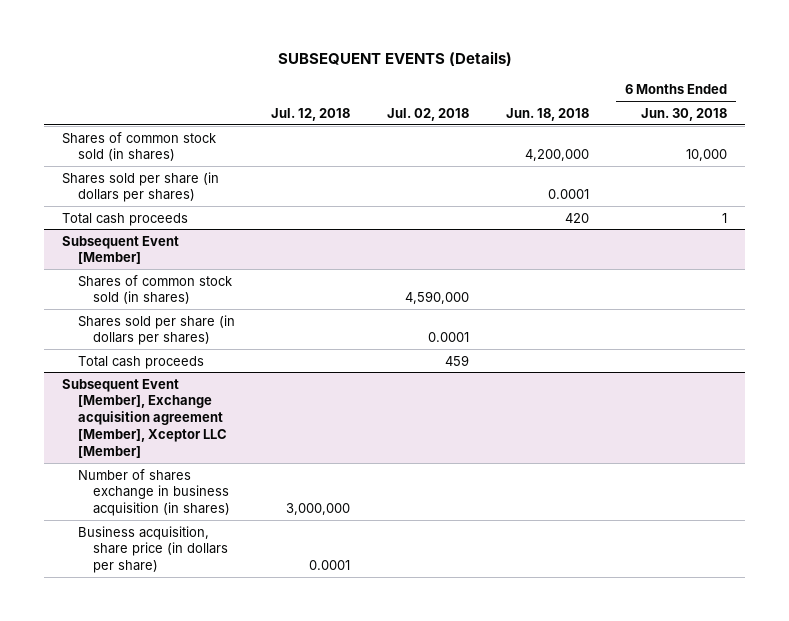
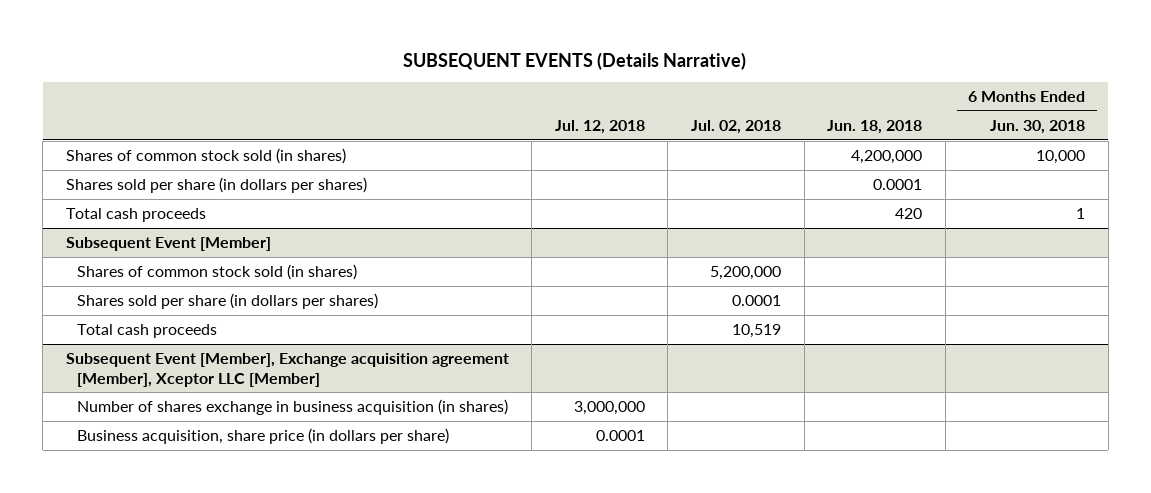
[277,51,512,67] SUBSEQUENT EVENTS (Details) -> [403,51,747,70] SUBSEQUENT EVENTS (Details Narrative)
[404,291,469,305] 4,590,000 -> [709,265,781,280] 5,200,000
[444,354,469,366] 459 -> [731,323,781,338] 10,519

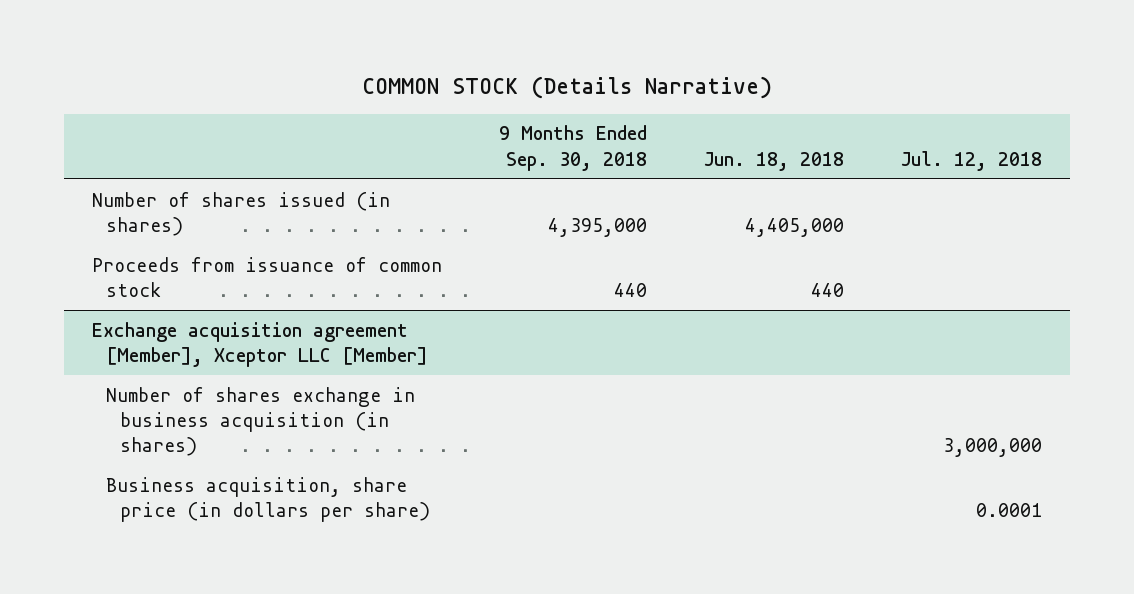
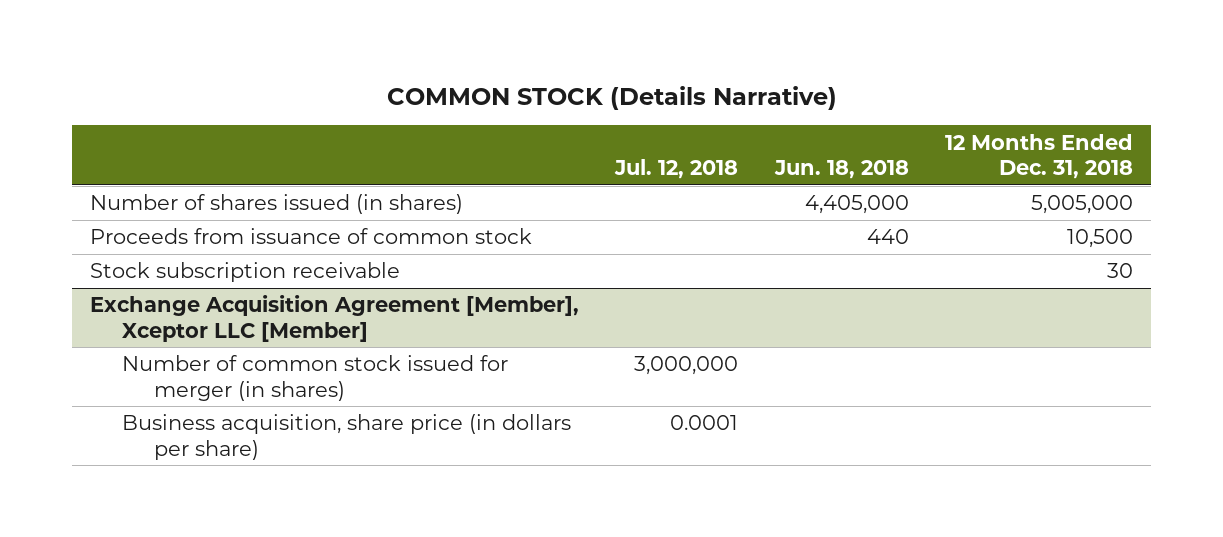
[499,125,648,171] 9 Months Ended Sep. 30, 2018 -> none
none -> [944,133,1133,179] 12 Months Ended Dec. 31, 2018
[106,386,416,457] Number of shares exchange in business acquisition (in shares) -> none
none -> [90,262,401,283] Stock subscription receivable
[92,321,429,367] Exchange acquisition agreement [Member], Xceptor LLC [Member] -> [90,295,580,342] Exchange Acquisition Agreement [Member], Xceptor LLC [Member]
none -> [121,355,508,401] Number of common stock issued for merger (in shares)

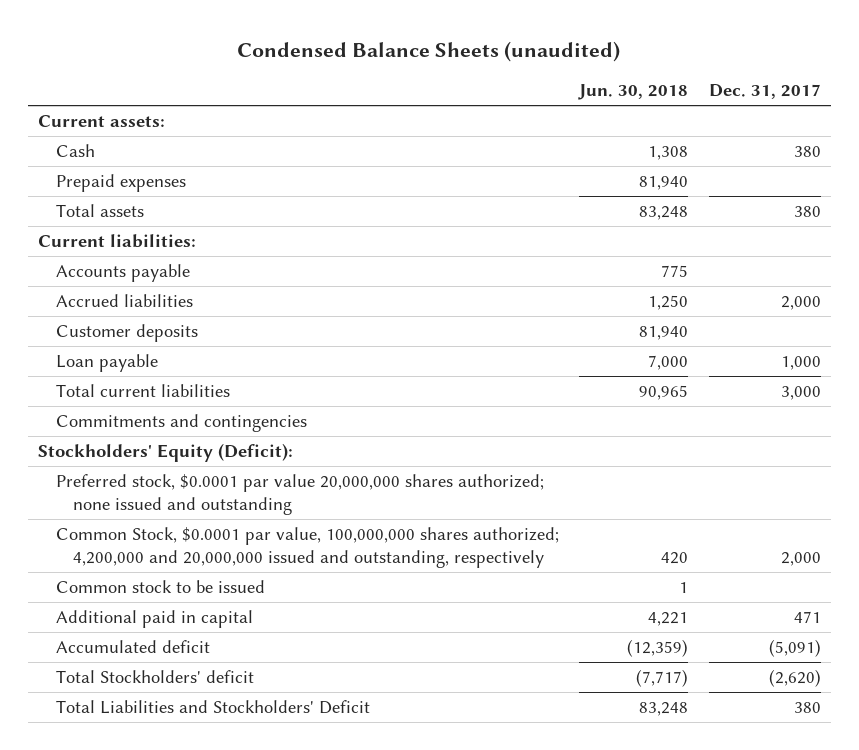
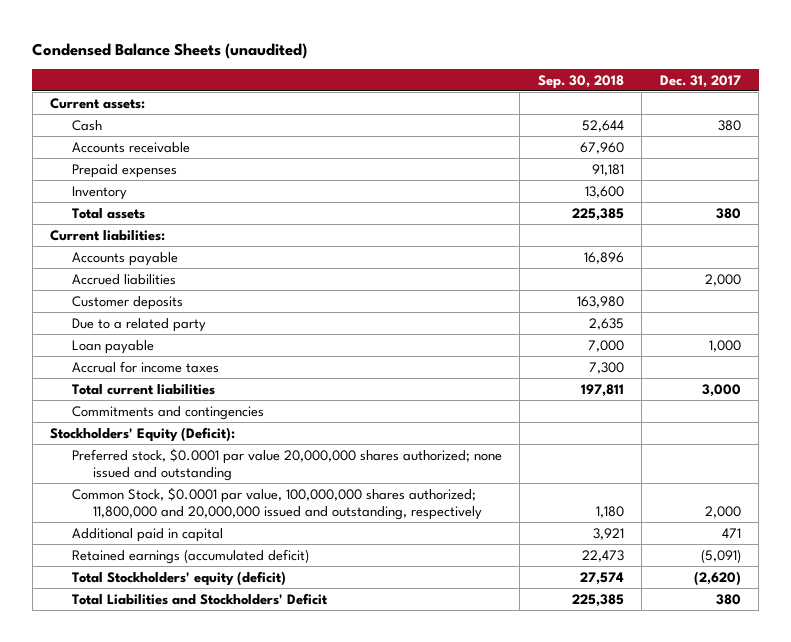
[578,84,689,101] Jun. 30, 2018 -> none
none -> [537,74,624,89] Sep. 30, 2018
none -> [71,141,190,153] Accounts receivable
none -> [71,185,127,200] Inventory
none -> [71,317,206,332] Due to a related party
none -> [71,360,219,373] Accrual for income taxes
[55,580,265,594] Common stock to be issued -> none
[55,527,559,569] Common Stock, $0.0001 par value, 100,000,000 shares authorized; 4,200,000 and 20,000,000 issued and outstanding, respectively -> [71,486,483,520] Common Stock, $0.0001 par value, 100,000,000 shares authorized; 11,800,000 and 20,000,000 issued and outstanding, respectively
[55,640,210,654] Accumulated deficit -> [71,548,309,564] Retained earnings (accumulated deficit)
[55,670,254,684] Total Stockholders' deficit -> [71,570,286,586] Total Stockholders' equity (deficit)

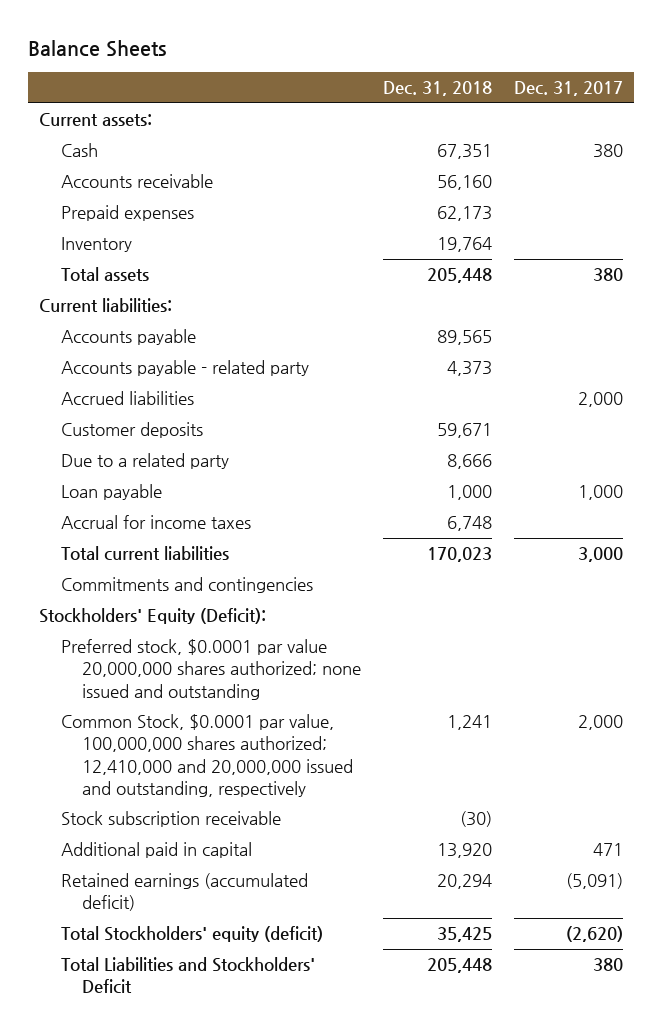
[32,42,308,59] Condensed Balance Sheets (unaudited) -> [28,39,167,57] Balance Sheets
[537,74,624,89] Sep. 30, 2018 -> none
none -> [383,81,493,97] Dec. 31, 2018
none -> [60,360,309,377] Accounts payable - related party
[71,486,483,520] Common Stock, $0.0001 par value, 100,000,000 shares authorized; 11,800,000 and 20,000,000 issued and outstanding, respectively -> [60,714,354,797] Common Stock, $0.0001 par value, 100,000,000 shares authorized; 12,410,000 and 20,000,000 issued and outstanding, respectively
none -> [60,811,281,828] Stock subscription receivable

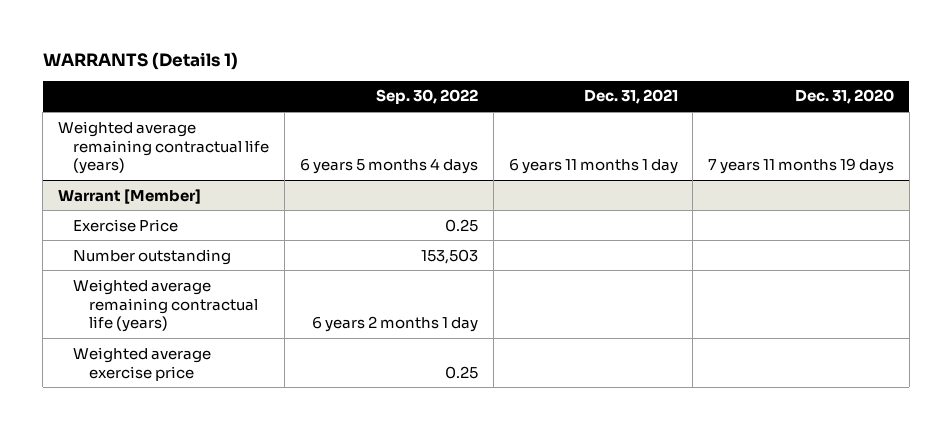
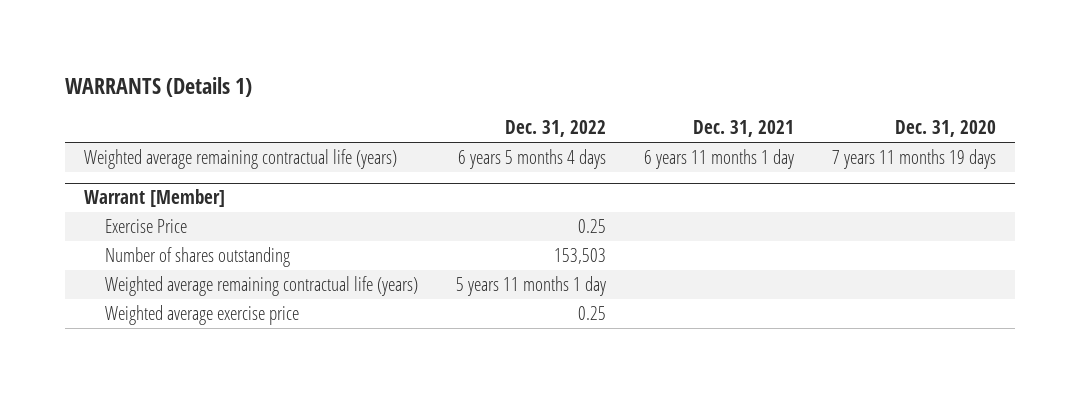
[375,89,478,105] Sep. 30, 2022 -> none
none -> [505,120,607,138] Dec. 31, 2022
[73,248,232,265] Number outstanding -> [105,247,291,268] Number of shares outstanding

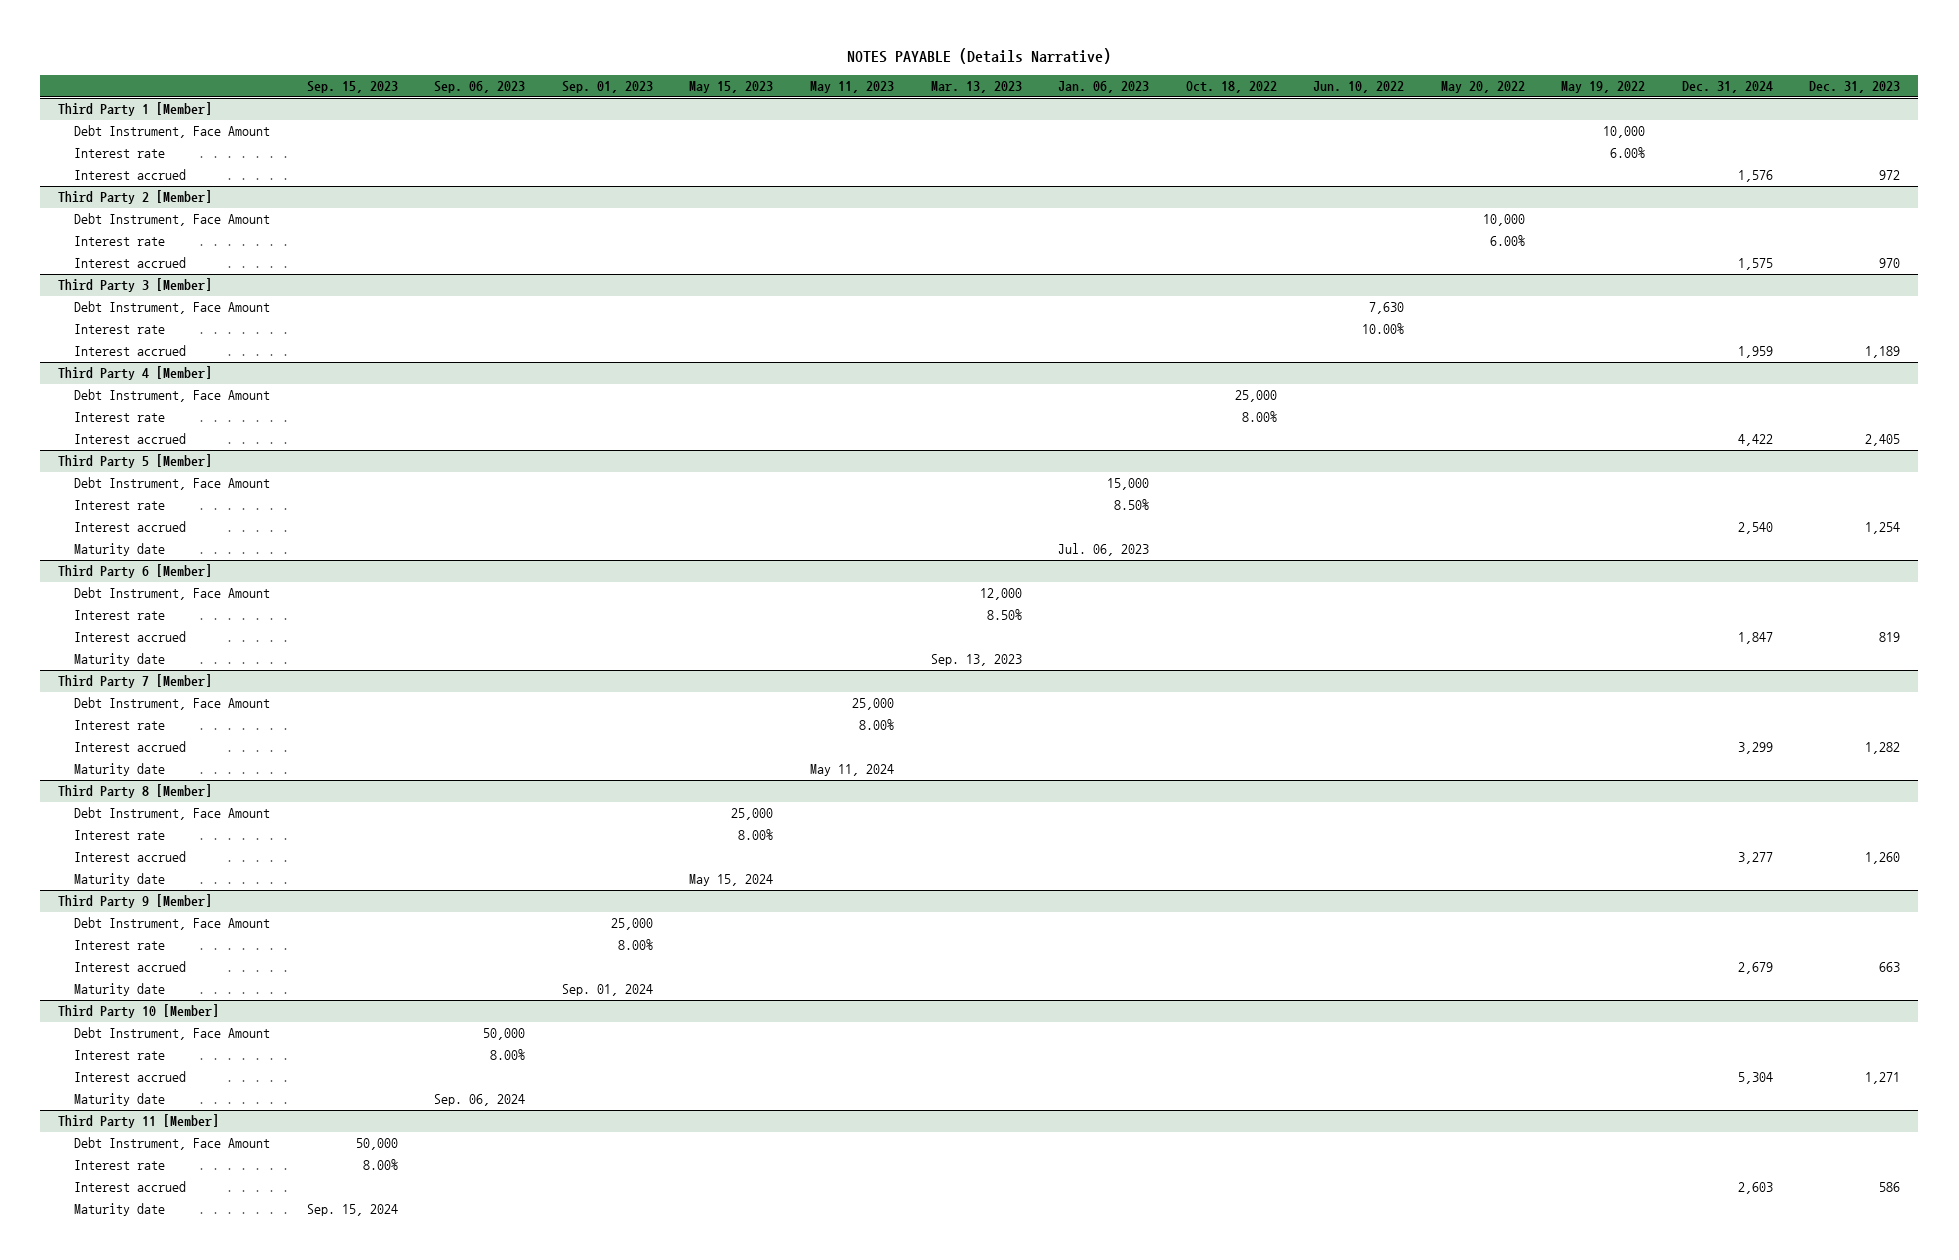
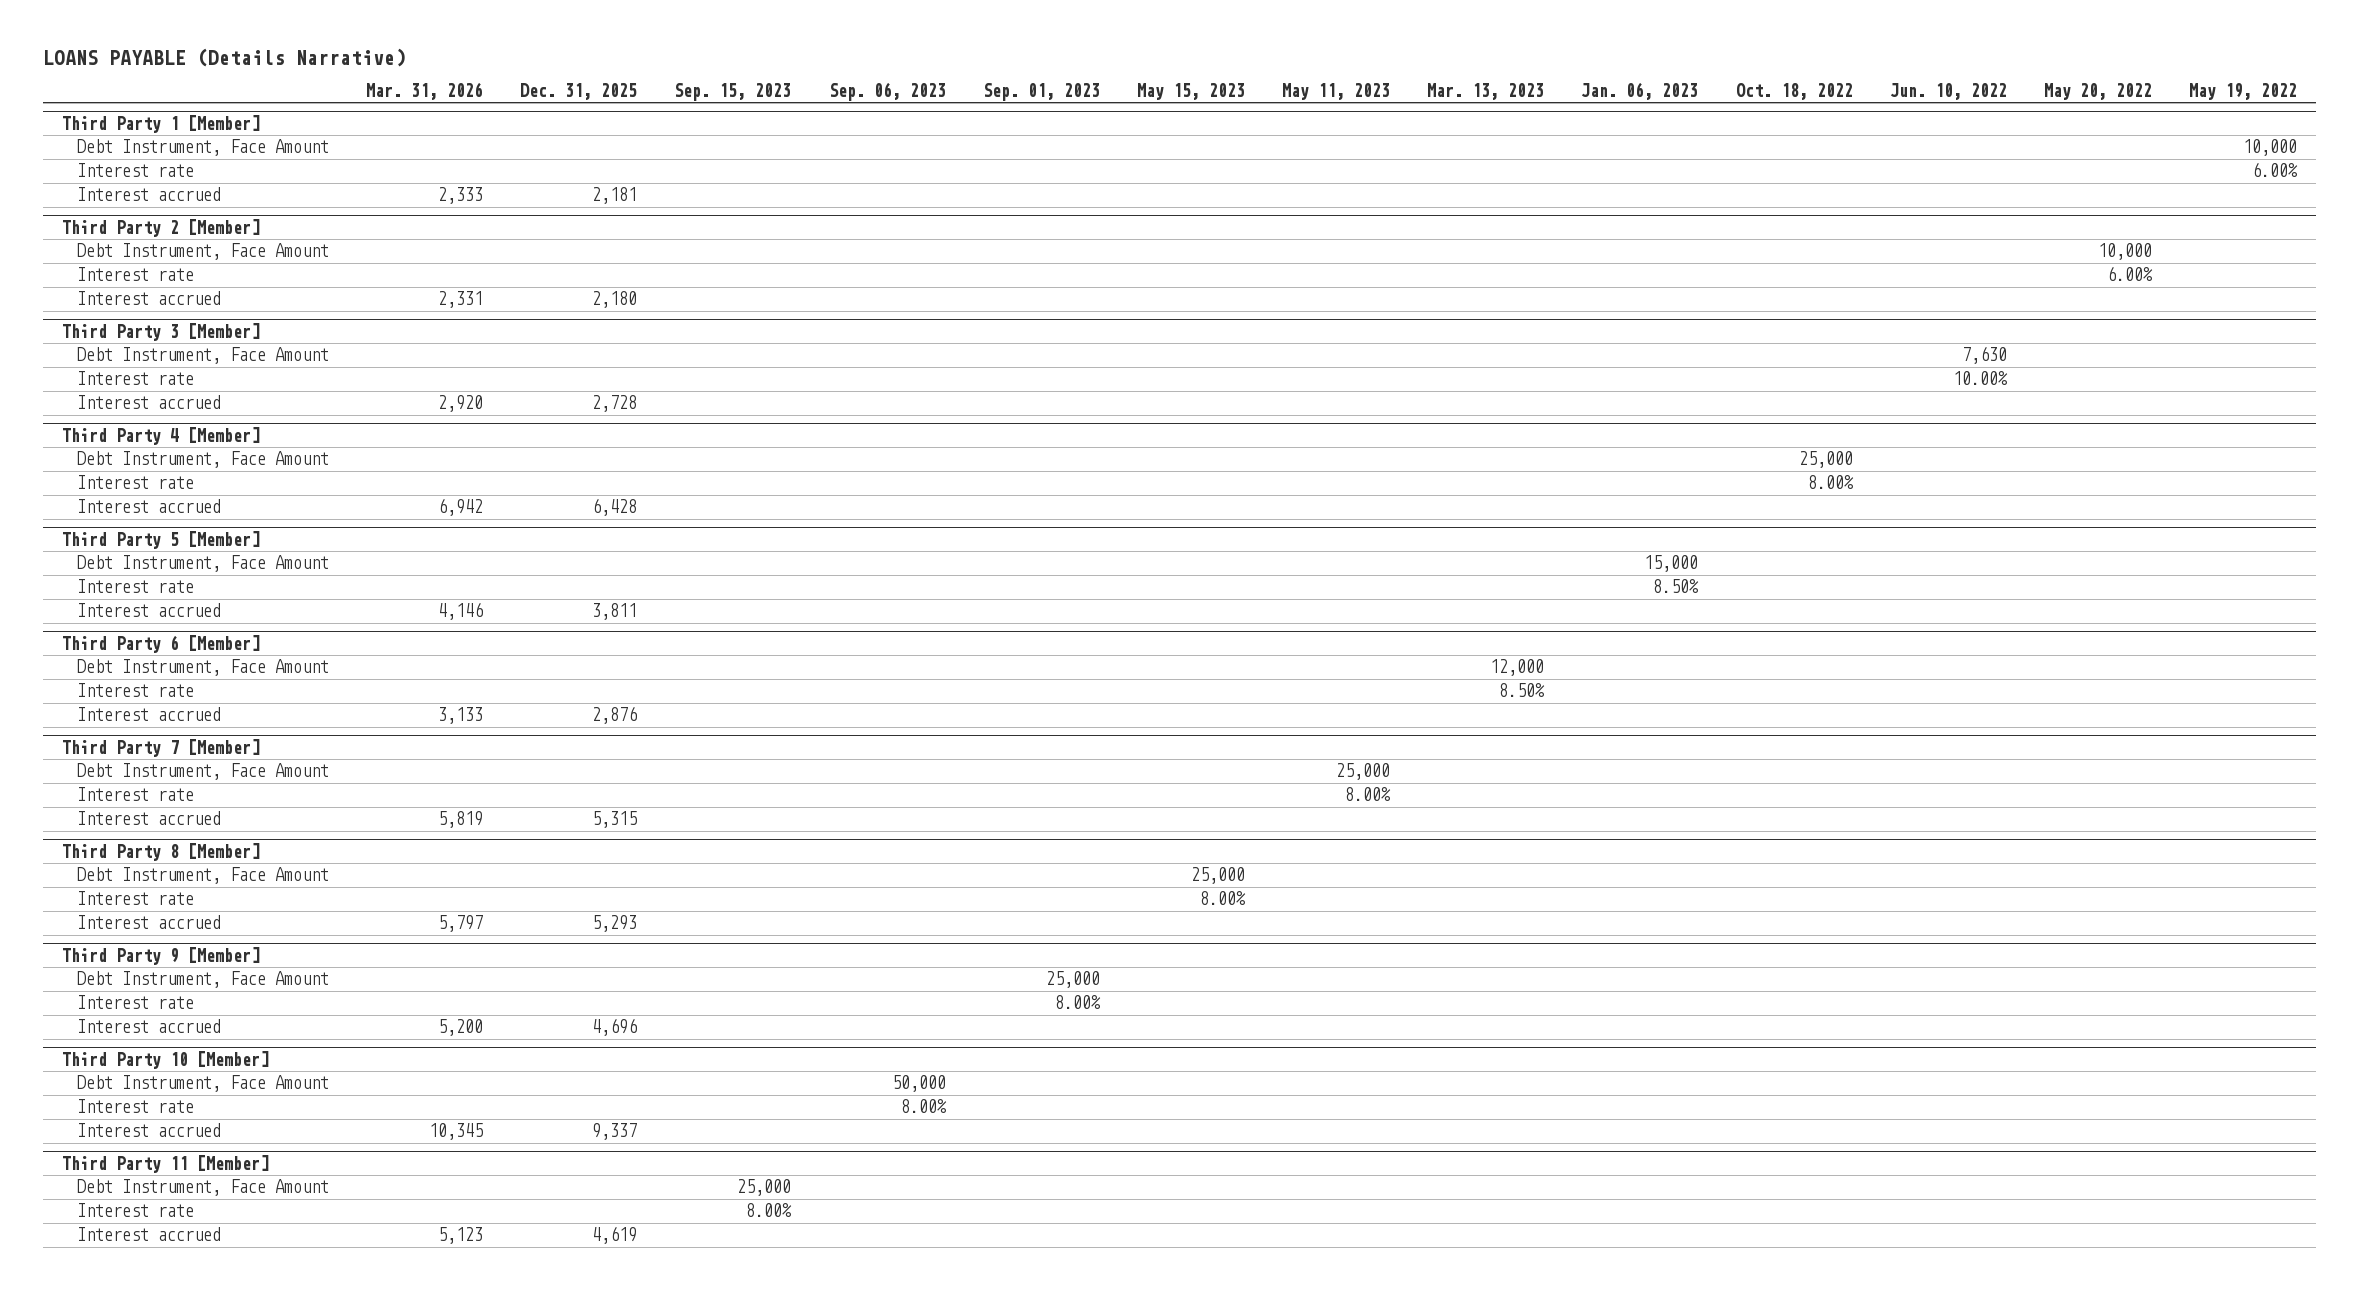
[847,48,1112,65] NOTES PAYABLE (Details Narrative) -> [43,47,407,67] LOANS PAYABLE (Details Narrative)
[1681,81,1773,94] Dec. 31, 2024 -> none
[1809,81,1901,94] Dec. 31, 2023 -> none
none -> [365,82,483,101] Mar. 31, 2026
none -> [520,83,638,101] Dec. 31, 2025
[74,543,166,557] Maturity date -> none
[74,653,166,667] Maturity date -> none
[74,763,166,777] Maturity date -> none
[74,873,166,887] Maturity date -> none
[74,983,166,997] Maturity date -> none
[74,1093,166,1107] Maturity date -> none
[355,1138,398,1151] 50,000 -> [737,1179,792,1197] 25,000
[74,1203,166,1217] Maturity date -> none

